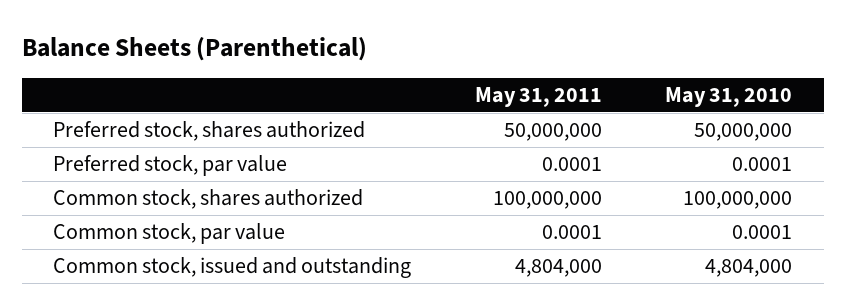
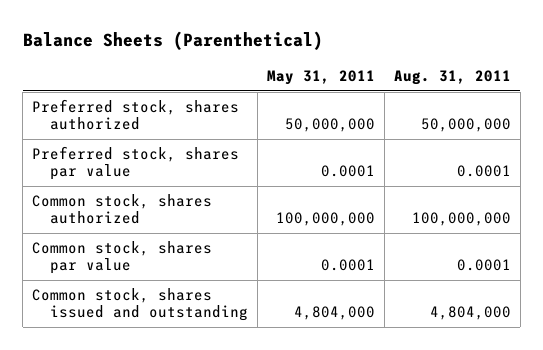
[665,87,793,108] May 31, 2010 -> none
none -> [393,70,511,86] Aug. 31, 2011
[53,155,288,177] Preferred stock, par value -> [32,145,240,181] Preferred stock, shares par value
[53,223,286,245] Common stock, par value -> [32,240,213,275] Common stock, shares par value
[53,257,412,279] Common stock, issued and outstanding -> [32,287,248,322] Common stock, shares issued and outstanding

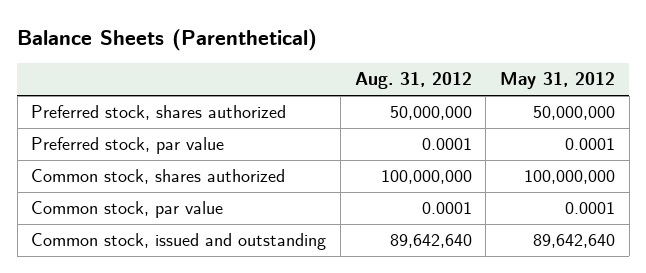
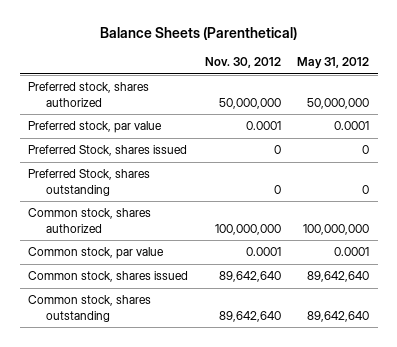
[354,72,472,90] Aug. 31, 2012 -> none
none -> [204,57,281,69] Nov. 30, 2012
none -> [27,145,187,157] Preferred Stock, shares issued
none -> [27,169,150,196] Preferred Stock, shares outstanding
[31,233,327,251] Common stock, issued and outstanding -> [27,271,188,283] Common stock, shares issued
none -> [27,295,151,322] Common stock, shares outstanding

